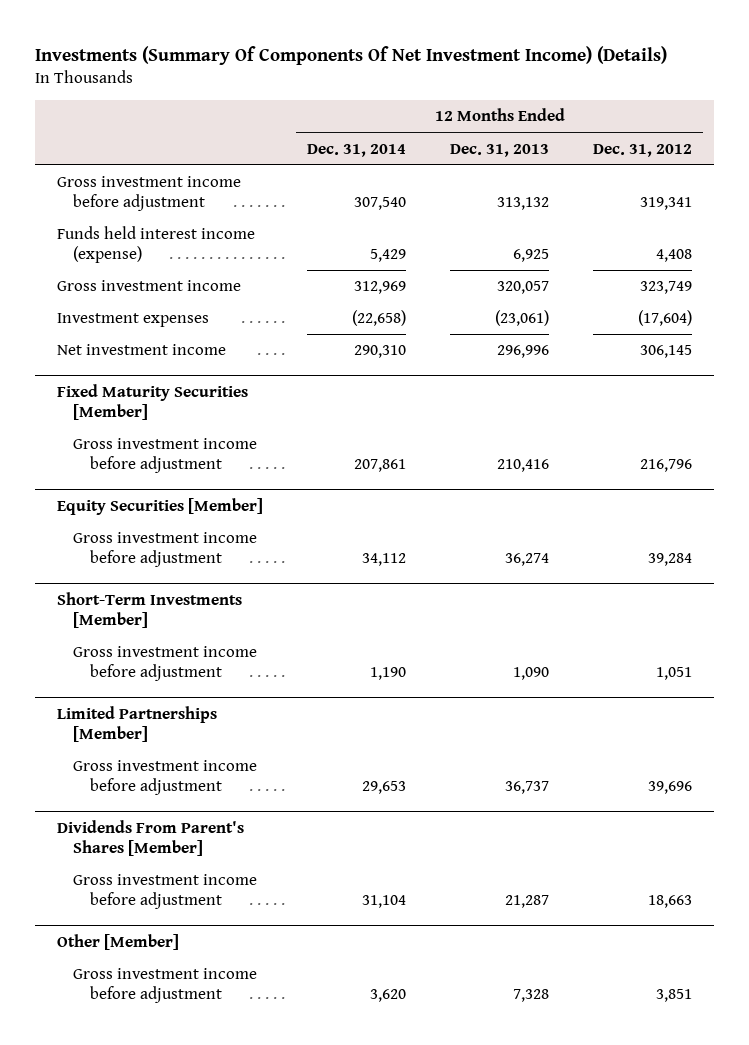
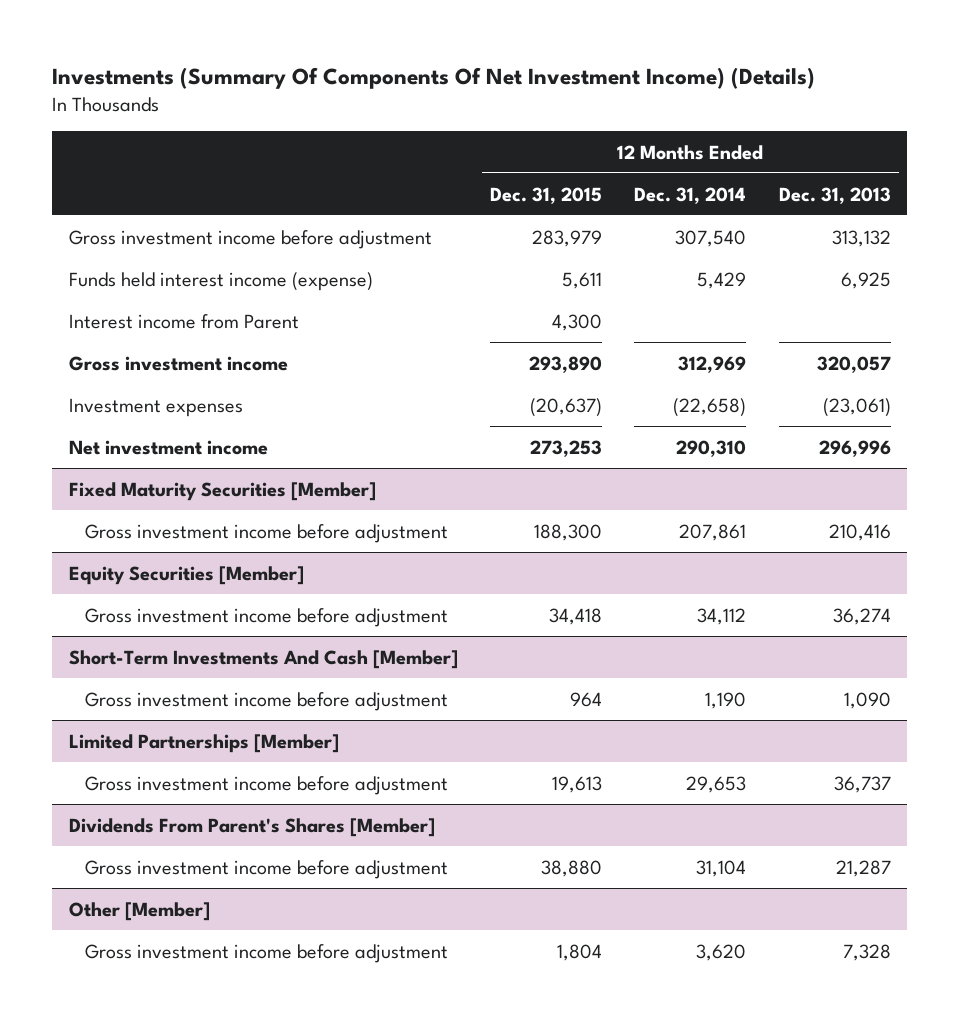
[593,143,693,157] Dec. 31, 2012 -> none
none -> [489,186,602,204] Dec. 31, 2015
none -> [68,313,299,329] Interest income from Parent
[56,592,242,628] Short-Term Investments [Member] -> [68,649,458,669] Short-Term Investments And Cash [Member]

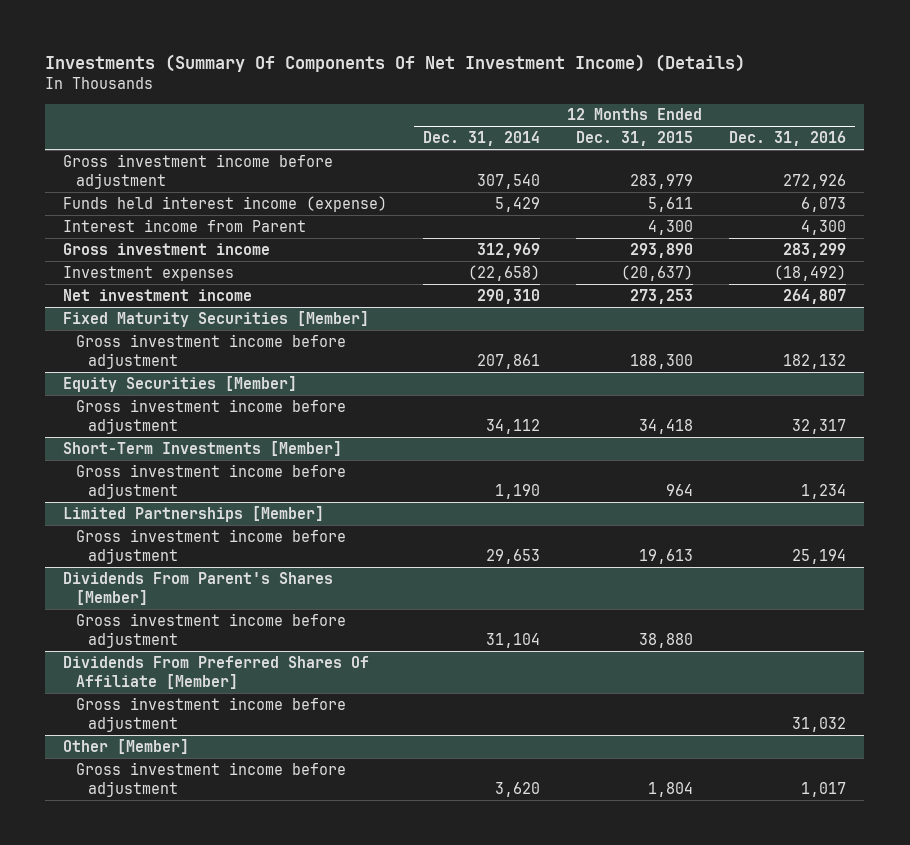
[778,186,891,204] Dec. 31, 2013 -> none
none -> [729,131,847,147] Dec. 31, 2016
[68,649,458,669] Short-Term Investments And Cash [Member] -> [63,440,343,456] Short-Term Investments [Member]
none -> [63,655,370,689] Dividends From Preferred Shares Of Affiliate [Member]
none -> [75,696,346,732] Gross investment income before adjustment

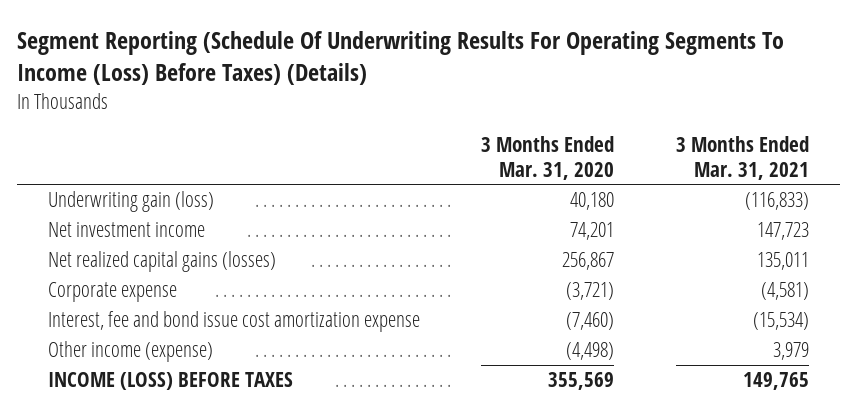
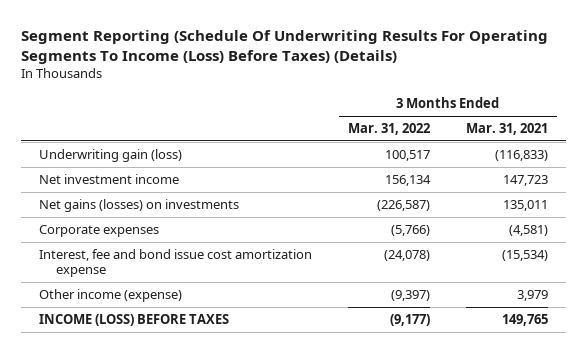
[481,136,615,180] 3 Months Ended Mar. 31, 2020 -> none
none -> [348,123,431,136] Mar. 31, 2022
[47,251,276,273] Net realized capital gains (losses) -> [39,198,240,212] Net gains (losses) on investments
[47,282,177,303] Corporate expense -> [39,224,160,237] Corporate expenses

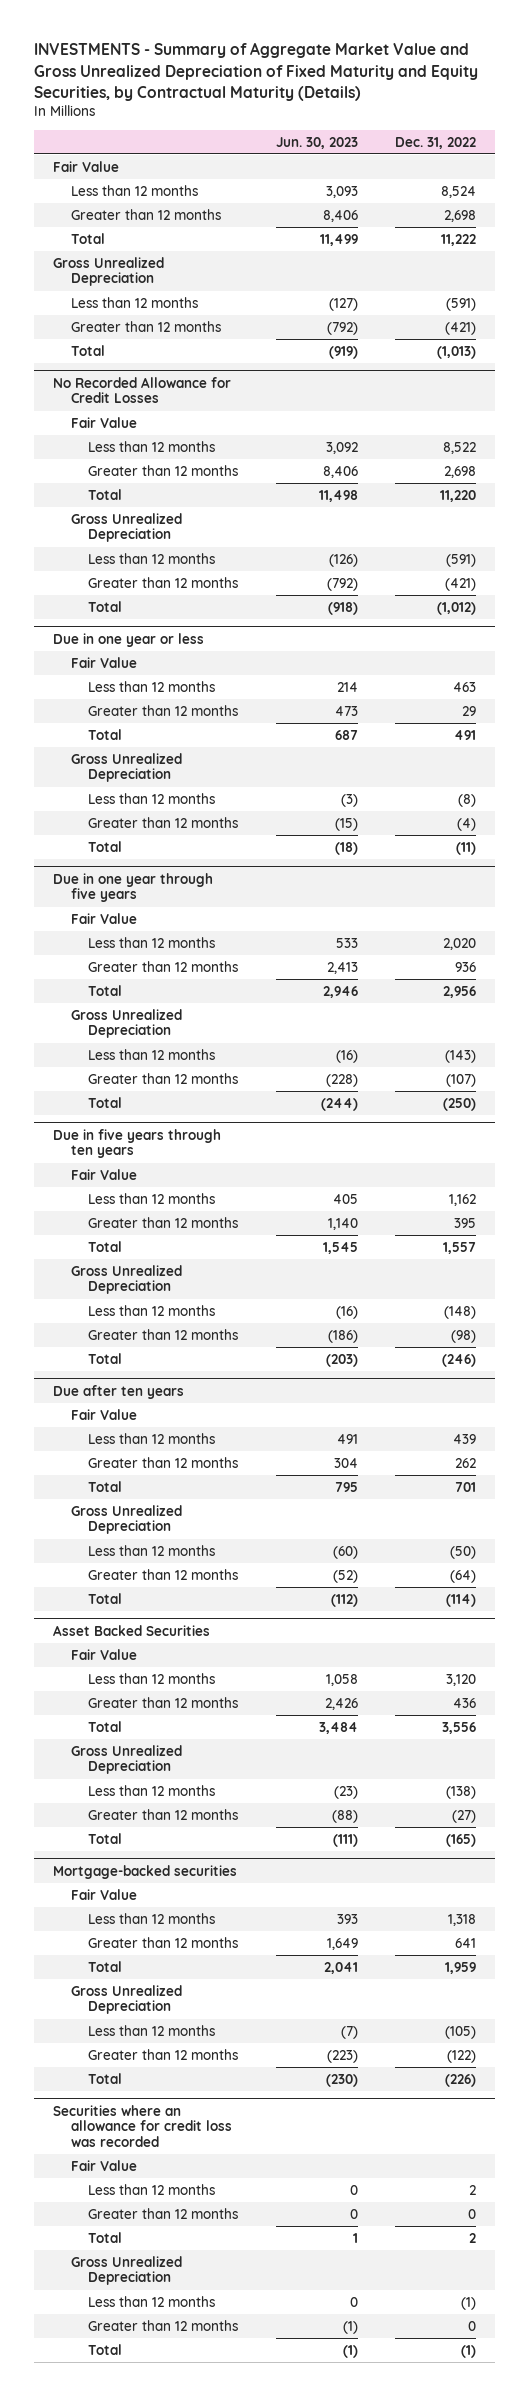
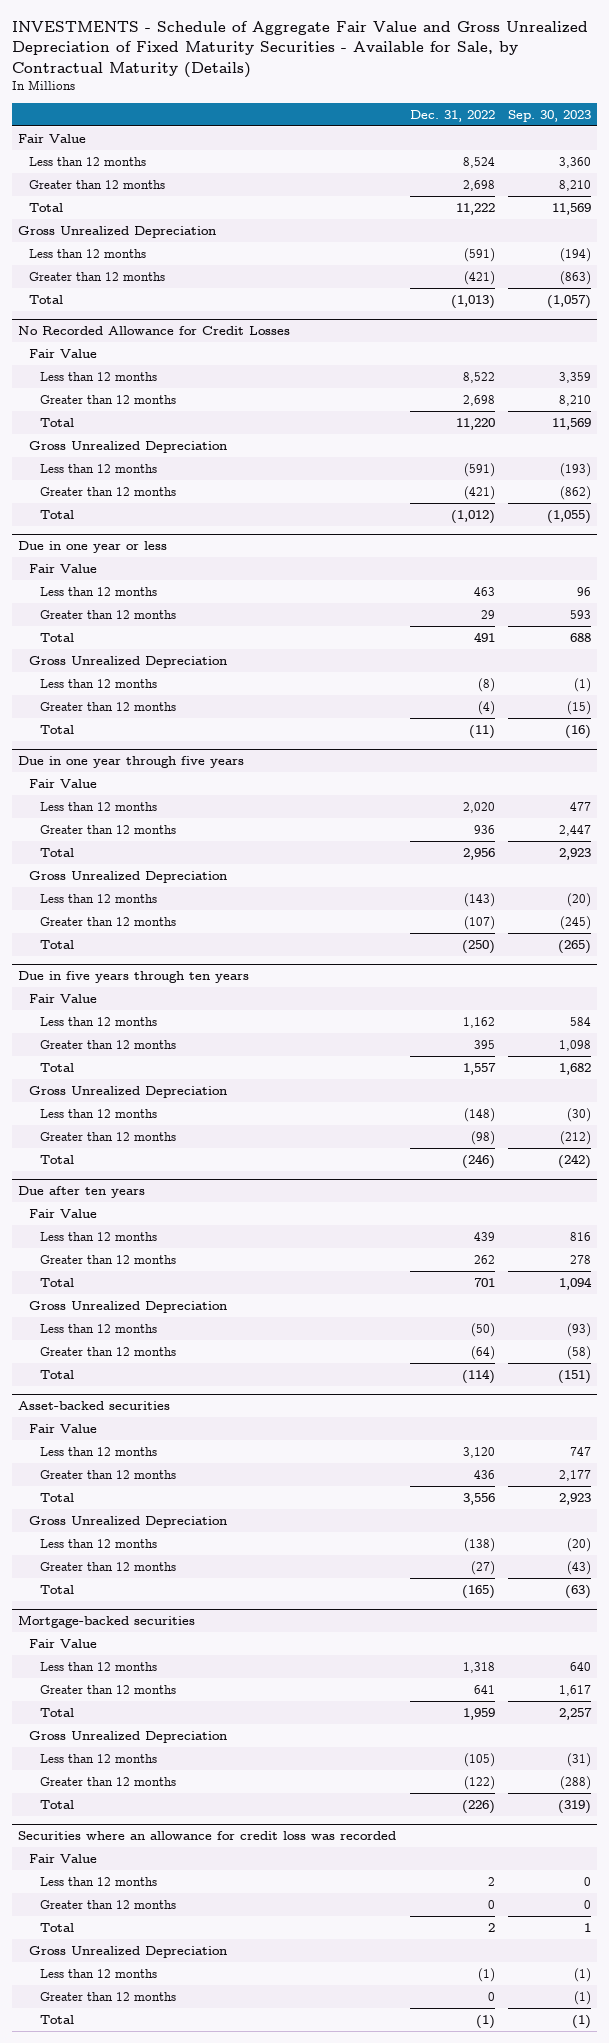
[34,42,479,101] INVESTMENTS - Summary of Aggregate Market Value and Gross Unrealized Depreciation of Fixed Maturity and Equity Securities, by Contractual Maturity (Details) -> [11,21,588,78] INVESTMENTS - Schedule of Aggregate Fair Value and Gross Unrealized Depreciation of Fixed Maturity Securities - Available for Sale, by Contractual Maturity (Details)
[275,136,358,149] Jun. 30, 2023 -> none
none -> [507,110,591,123] Sep. 30, 2023
[53,1624,211,1636] Asset Backed Securities -> [18,1401,171,1411] Asset-backed securities

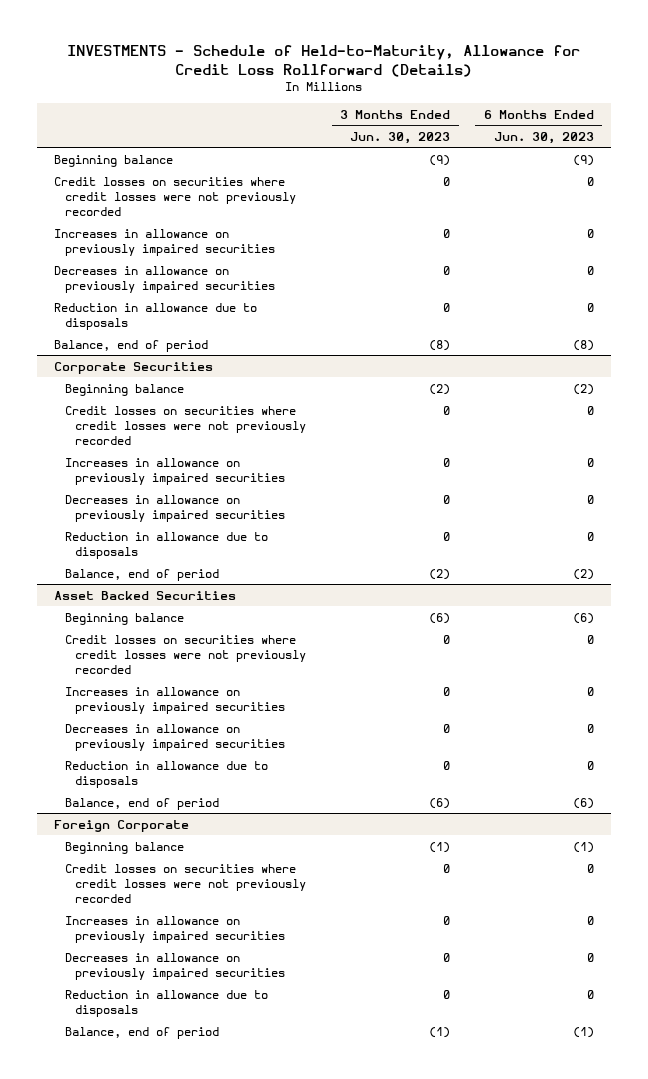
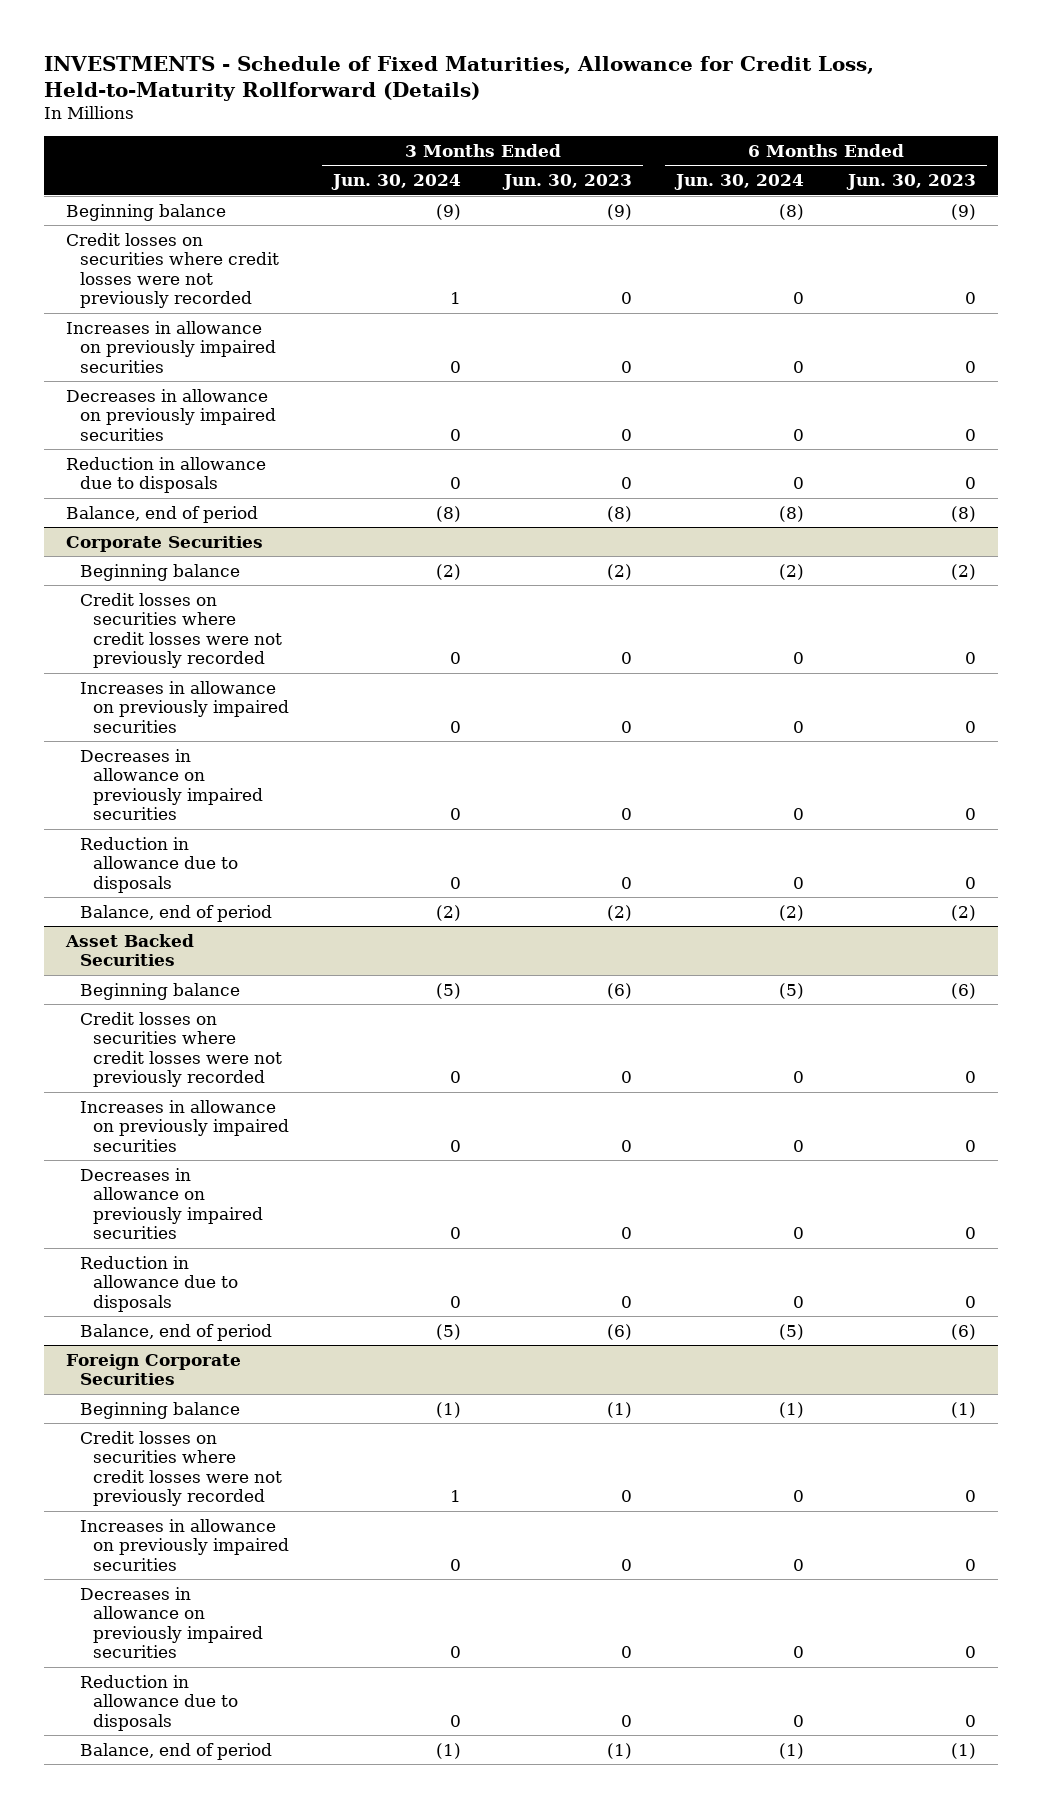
[66,44,580,77] INVESTMENTS - Schedule of Held-to-Maturity, Allowance for Credit Loss Rollforward (Details) -> [44,55,875,101] INVESTMENTS - Schedule of Fixed Maturities, Allowance for Credit Loss, Held-to-Maturity Rollforward (Details)
none -> [330,174,461,191] Jun. 30, 2024
none -> [674,174,805,191] Jun. 30, 2024
[53,819,189,832] Foreign Corporate -> [66,1353,242,1386] Foreign Corporate Securities

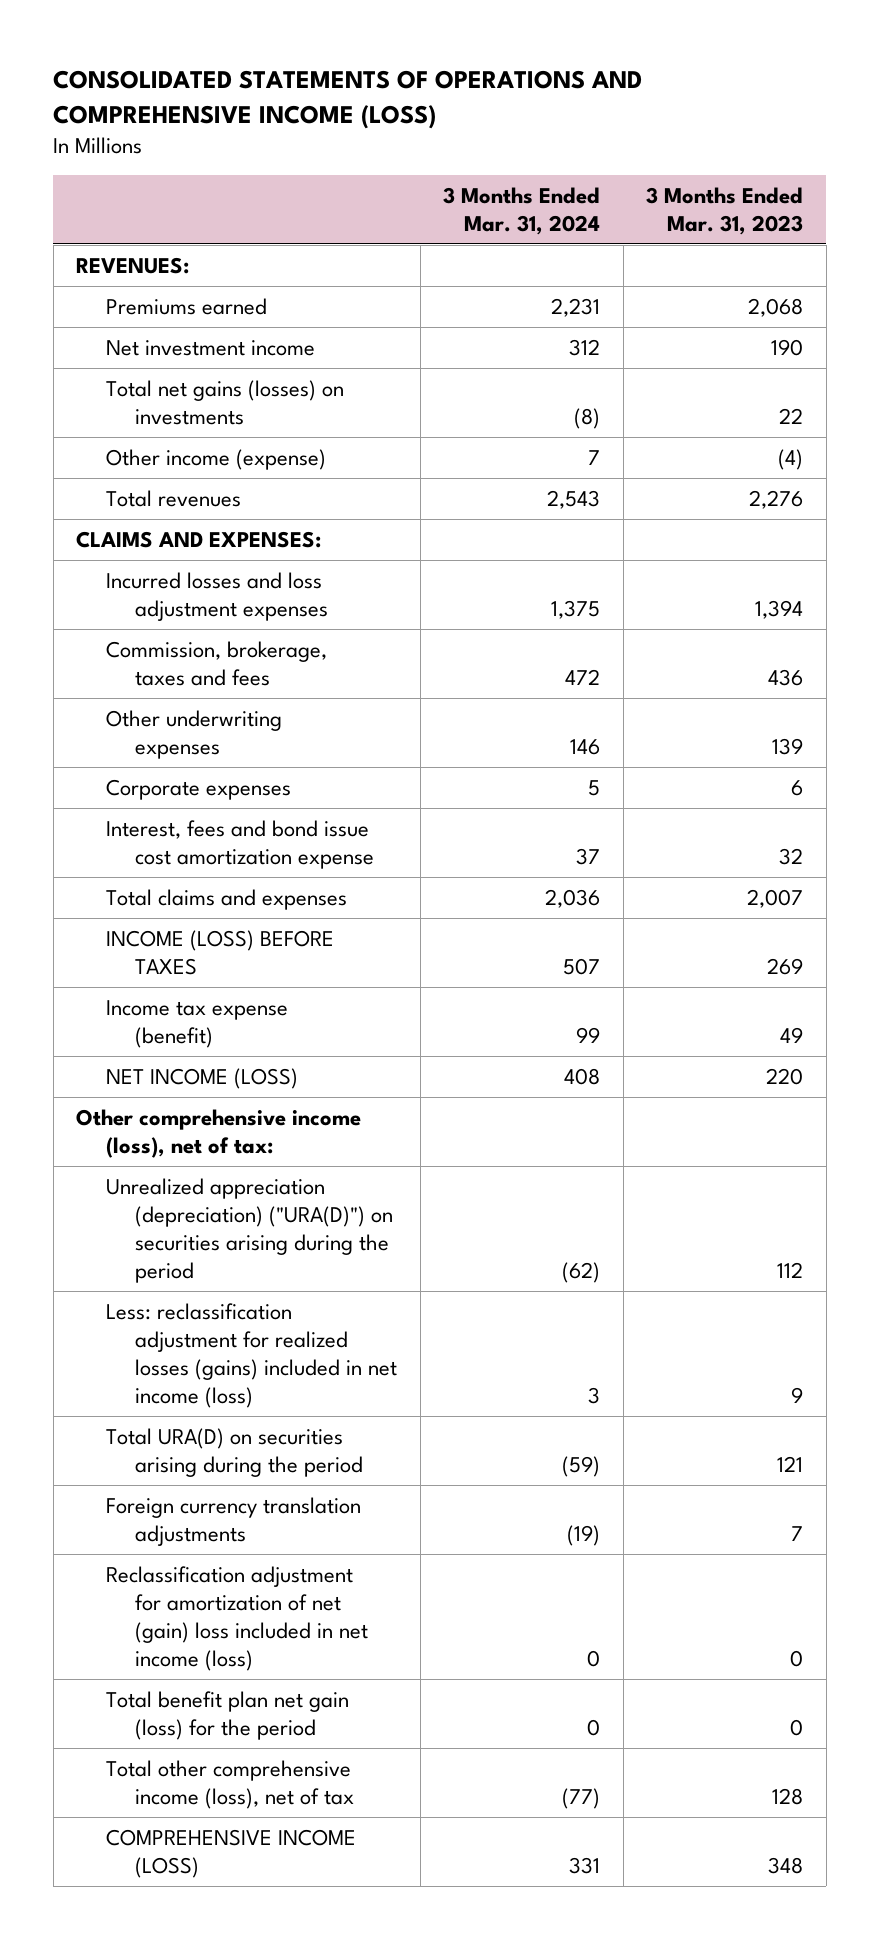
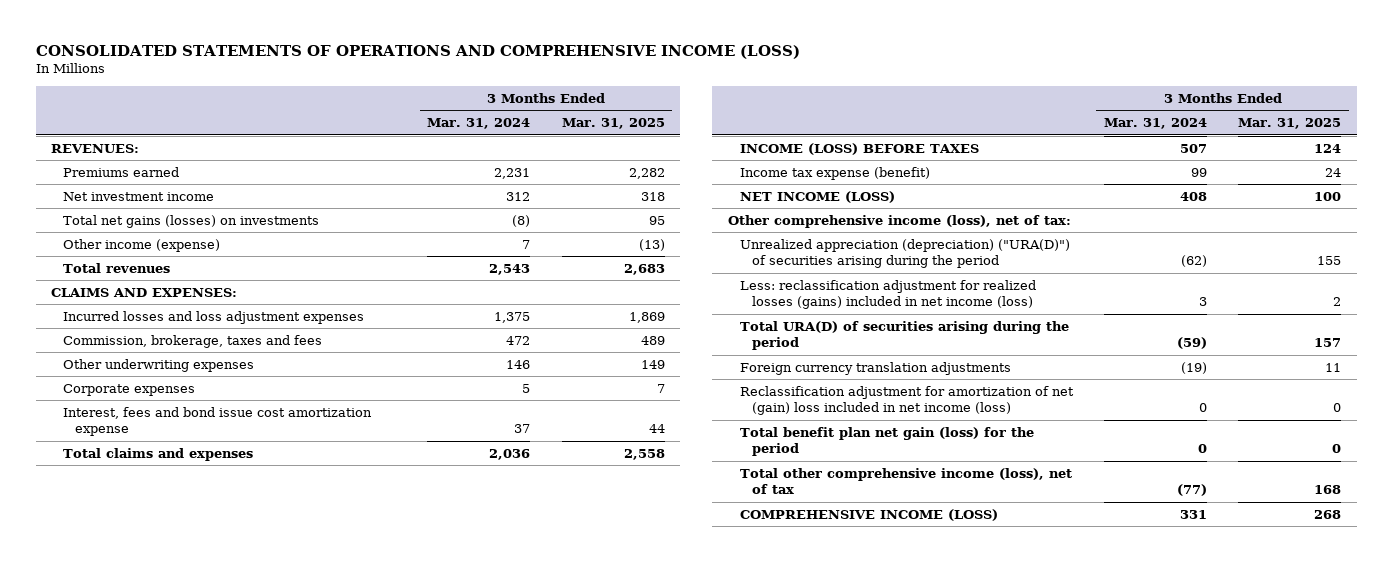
[646,186,804,235] 3 Months Ended Mar. 31, 2023 -> none
none -> [561,118,665,130] Mar. 31, 2025
[105,1177,394,1283] Unrealized appreciation (depreciation) ("URA(D)") on securities arising during the period -> [739,238,1070,269] Unrealized appreciation (depreciation) ("URA(D)") of securities arising during the period
[105,1427,364,1477] Total URA(D) on securities arising during the period -> [739,320,1069,351] Total URA(D) of securities arising during the period

